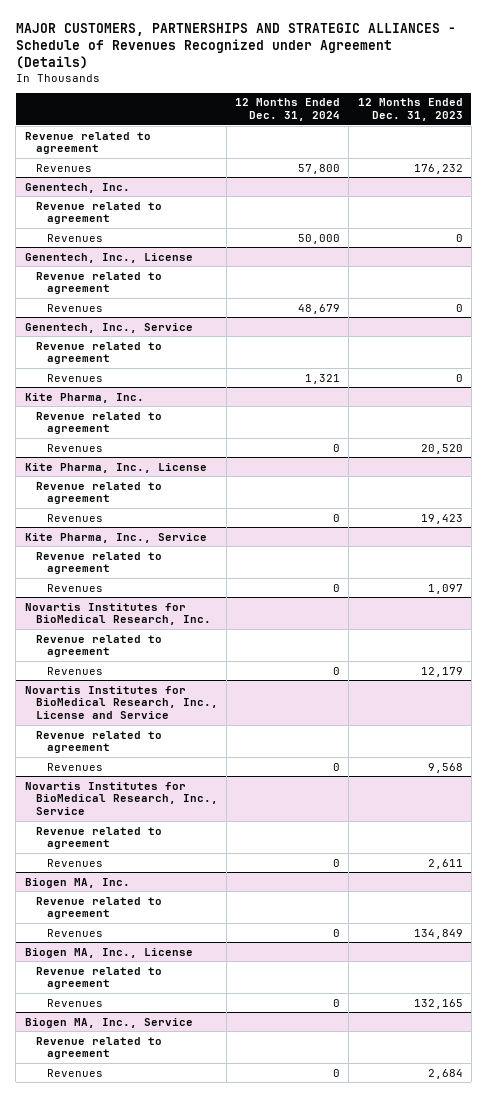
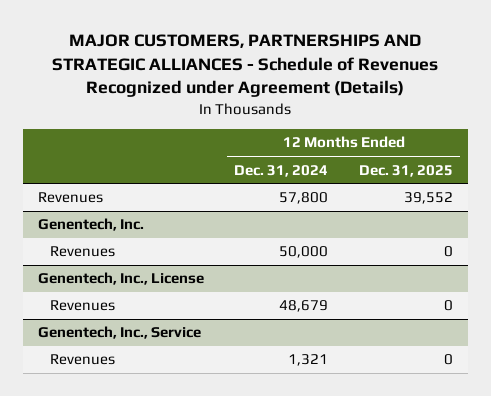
[357,98,463,122] 12 Months Ended Dec. 31, 2023 -> none
none -> [358,164,453,177] Dec. 31, 2025
[24,131,151,155] Revenue related to agreement -> none
[35,201,162,225] Revenue related to agreement -> none
[35,271,162,295] Revenue related to agreement -> none
[35,341,162,365] Revenue related to agreement -> none
[24,392,144,403] Kite Pharma, Inc. -> none
[35,411,162,435] Revenue related to agreement -> none
[46,443,103,452] Revenues -> none
[24,462,207,473] Kite Pharma, Inc., License -> none
[35,481,162,505] Revenue related to agreement -> none
[46,513,103,522] Revenues -> none
[24,532,207,543] Kite Pharma, Inc., Service -> none
[35,551,162,575] Revenue related to agreement -> none
[46,583,103,592] Revenues -> none
[24,602,211,626] Novartis Institutes for BioMedical Research, Inc. -> none
[35,634,162,658] Revenue related to agreement -> none
[46,666,103,675] Revenues -> none
[24,685,218,720] Novartis Institutes for BioMedical Research, Inc., License and Service -> none
[35,730,162,754] Revenue related to agreement -> none
[46,762,103,771] Revenues -> none
[24,781,218,816] Novartis Institutes for BioMedical Research, Inc., Service -> none
[35,826,162,850] Revenue related to agreement -> none
[46,858,103,867] Revenues -> none
[24,877,130,888] Biogen MA, Inc. -> none
[35,896,162,920] Revenue related to agreement -> none
[46,928,103,937] Revenues -> none
[24,947,193,958] Biogen MA, Inc., License -> none
[35,966,162,990] Revenue related to agreement -> none
[46,998,103,1007] Revenues -> none
[24,1017,193,1028] Biogen MA, Inc., Service -> none
[35,1036,162,1060] Revenue related to agreement -> none
[46,1068,103,1077] Revenues -> none

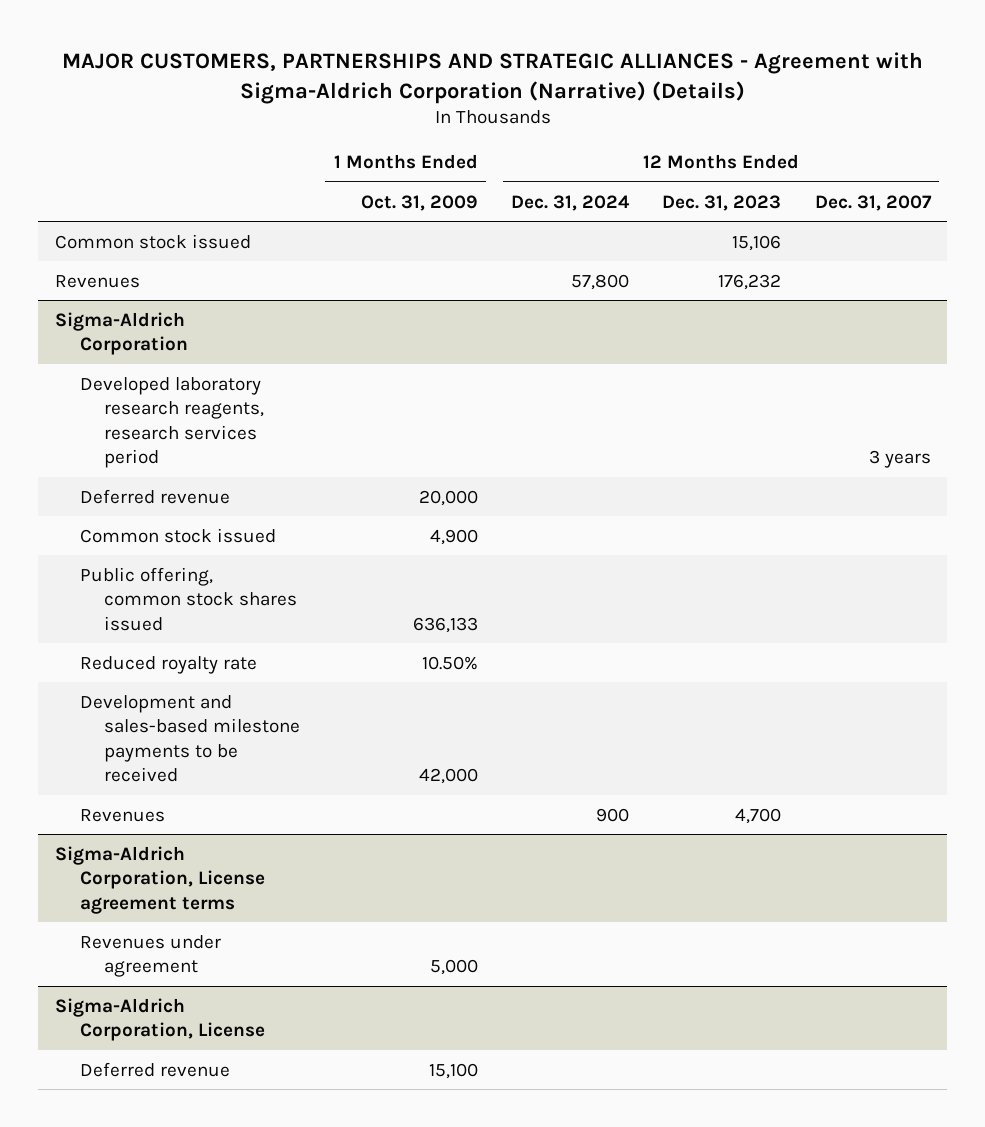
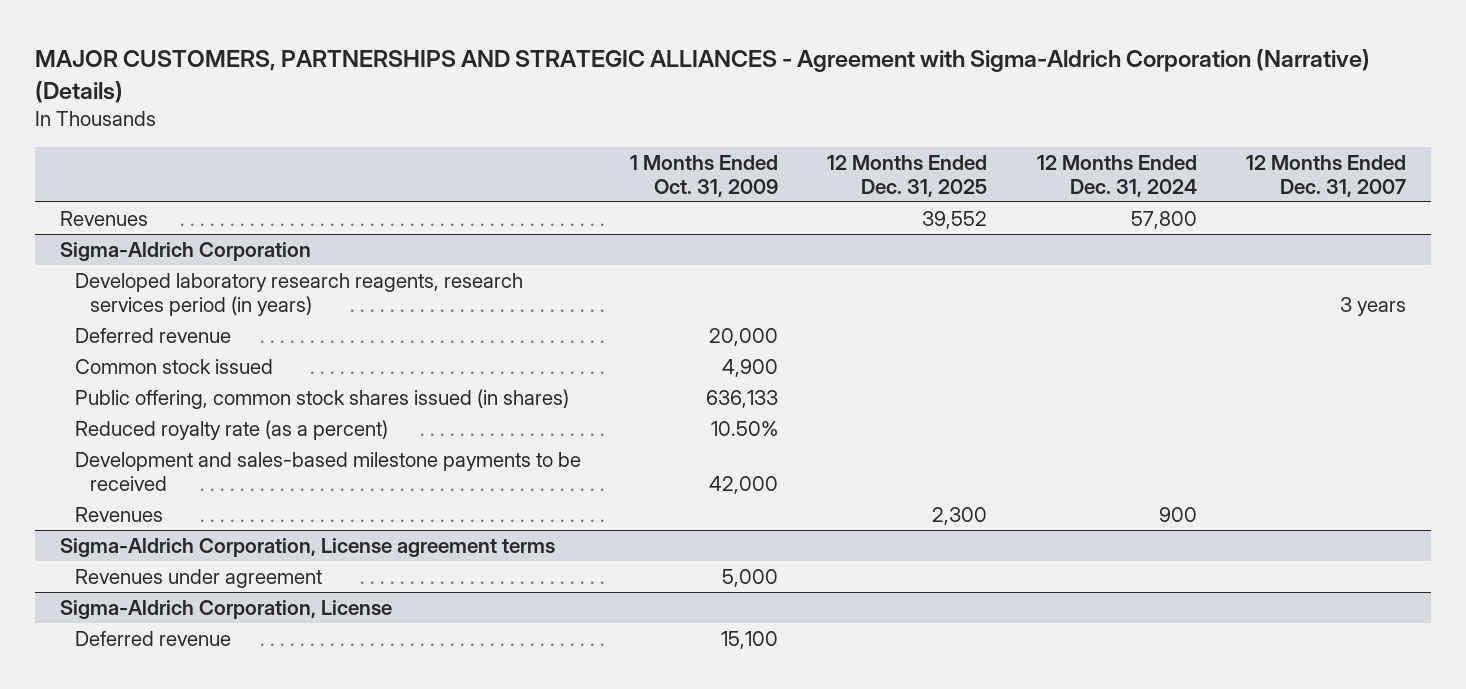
[662,194,782,211] Dec. 31, 2023 -> none
none -> [827,154,988,197] 12 Months Ended Dec. 31, 2025
[54,233,251,249] Common stock issued -> none
[79,376,265,469] Developed laboratory research reagents, research services period -> [74,272,523,316] Developed laboratory research reagents, research services period (in years)
[79,566,298,631] Public offering, common stock shares issued -> [74,388,569,409] Public offering, common stock shares issued (in shares)
[79,655,257,674] Reduced royalty rate -> [74,419,388,440] Reduced royalty rate (as a percent)

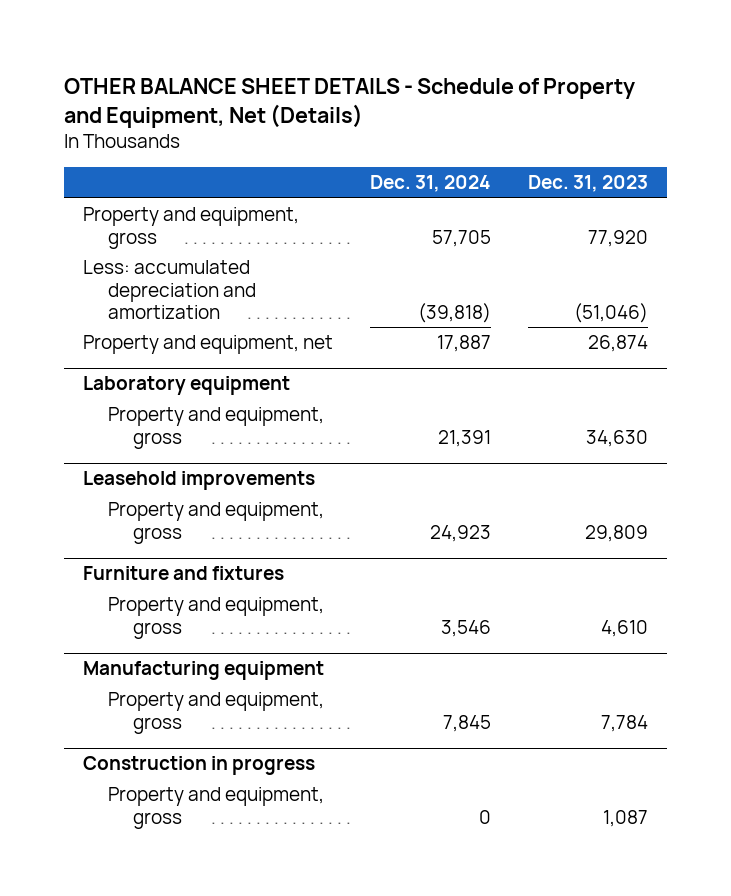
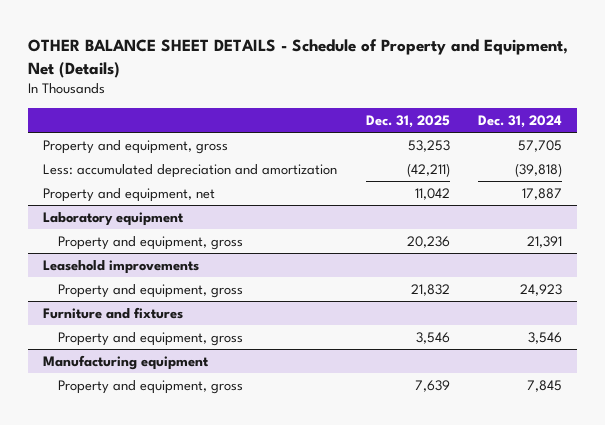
[528,175,649,193] Dec. 31, 2023 -> none
none -> [365,114,450,128] Dec. 31, 2025
[82,756,315,776] Construction in progress -> none
[108,787,325,829] Property and equipment, gross -> none

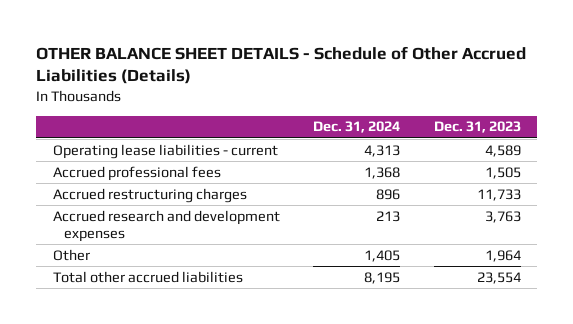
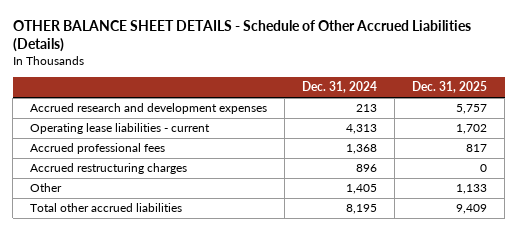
[433,121,521,134] Dec. 31, 2023 -> none
none -> [412,81,488,94] Dec. 31, 2025
[52,209,280,242] Accrued research and development expenses -> [30,103,268,115] Accrued research and development expenses

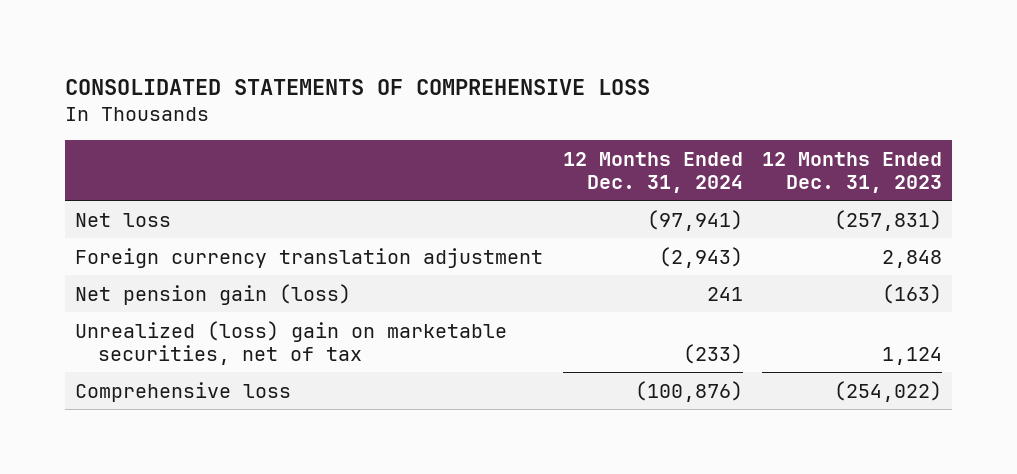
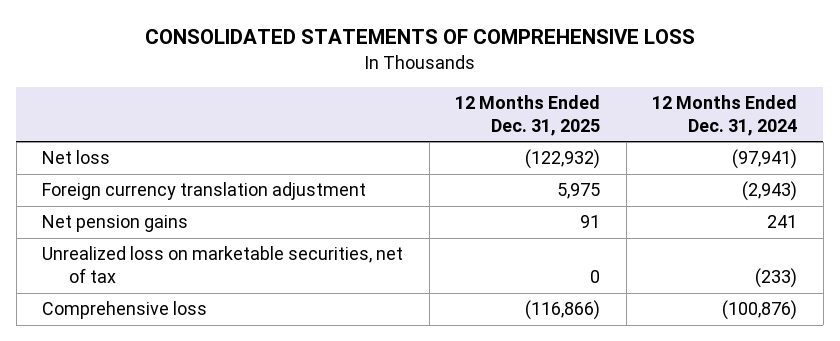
[762,151,943,193] 12 Months Ended Dec. 31, 2023 -> none
none -> [455,94,601,136] 12 Months Ended Dec. 31, 2025
[74,283,351,305] Net pension gain (loss) -> [42,215,189,233] Net pension gains
[74,320,507,365] Unrealized (loss) gain on marketable securities, net of tax -> [42,246,404,284] Unrealized loss on marketable securities, net of tax

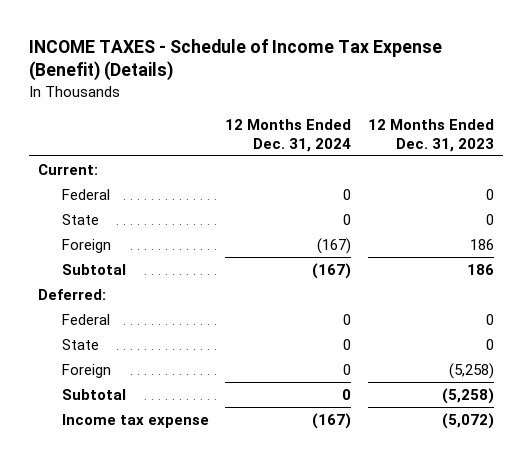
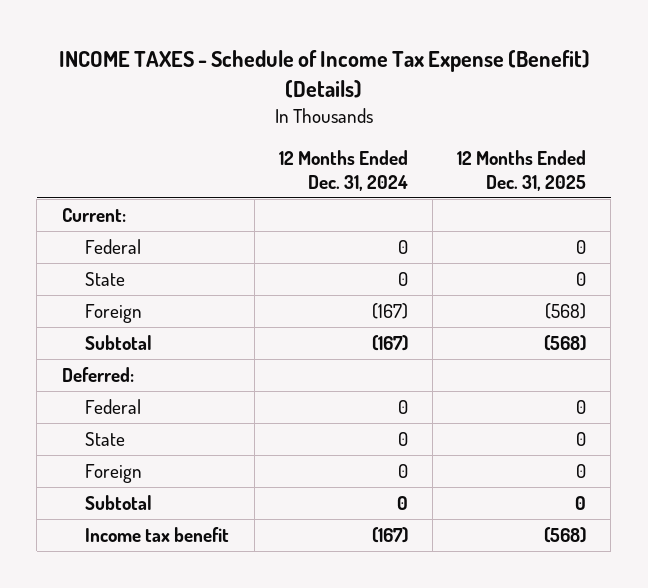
[368,118,495,153] 12 Months Ended Dec. 31, 2023 -> none
none -> [457,149,587,192] 12 Months Ended Dec. 31, 2025
[61,413,209,428] Income tax expense -> [85,526,230,542] Income tax benefit

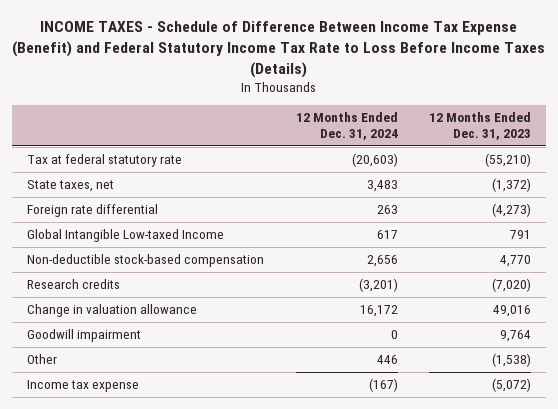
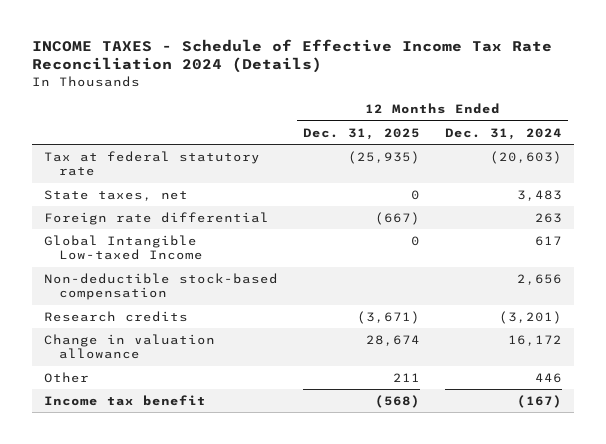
[12,21,546,78] INCOME TAXES - Schedule of Difference Between Income Tax Expense (Benefit) and Federal Statutory Income Tax Rate to Loss Before Income Taxes (Details) -> [31,38,552,74] INCOME TAXES - Schedule of Effective Income Tax Rate Reconciliation 2024 (Details)
[428,112,531,140] 12 Months Ended Dec. 31, 2023 -> none
none -> [303,127,421,140] Dec. 31, 2025
[27,329,142,343] Goodwill impairment -> none
[27,380,140,393] Income tax expense -> [44,394,207,406] Income tax benefit

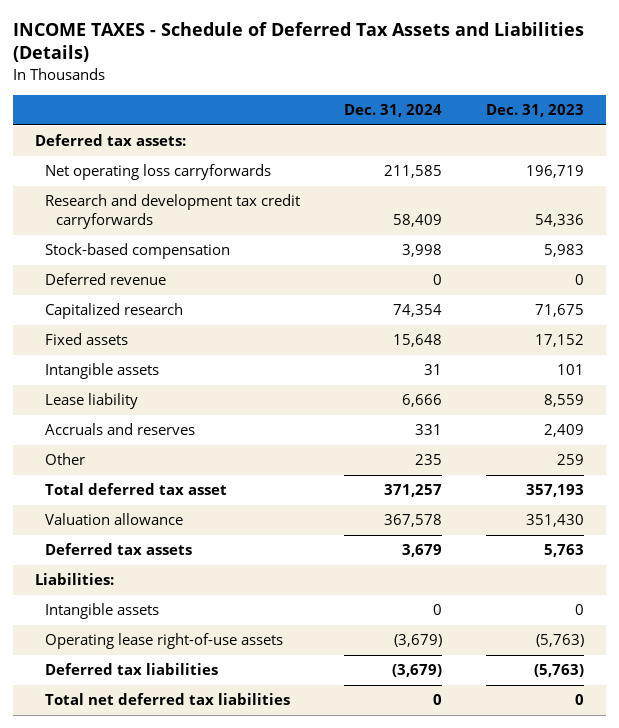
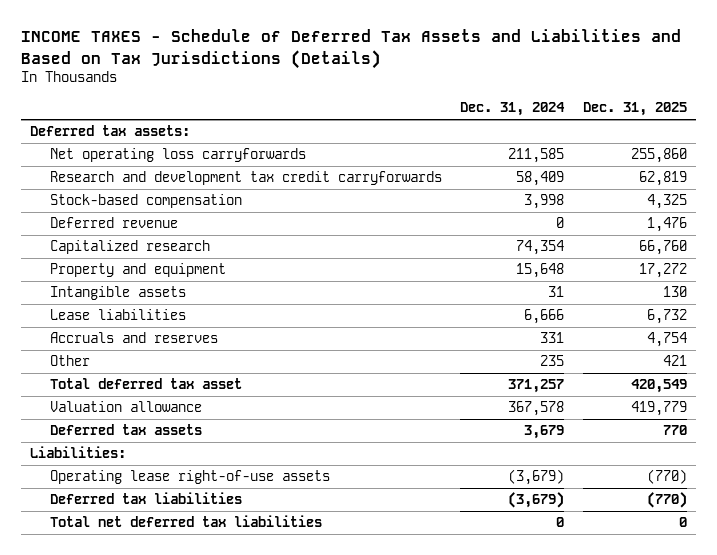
[12,22,584,63] INCOME TAXES - Schedule of Deferred Tax Assets and Liabilities (Details) -> [21,29,682,69] INCOME TAXES - Schedule of Deferred Tax Assets and Liabilities and Based on Tax Jurisdictions (Details)
[486,104,585,118] Dec. 31, 2023 -> none
none -> [582,102,687,117] Dec. 31, 2025
[45,333,129,346] Fixed assets -> [49,263,226,278] Property and equipment
[45,393,139,410] Lease liability -> [49,309,186,321] Lease liabilities
[45,603,160,620] Intangible assets -> none

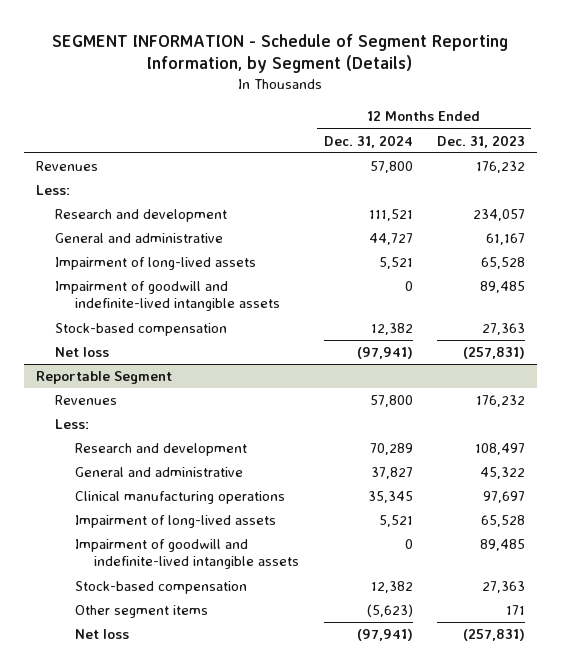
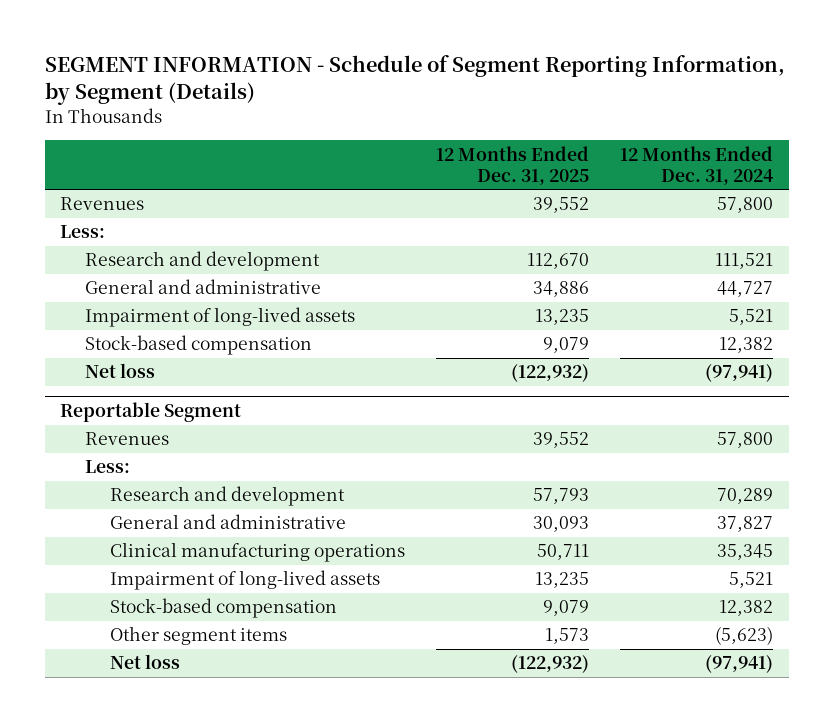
[436,134,525,148] Dec. 31, 2023 -> none
none -> [436,145,590,185] 12 Months Ended Dec. 31, 2025
[55,281,280,312] Impairment of goodwill and indefinite-lived intangible assets -> none
[74,539,300,570] Impairment of goodwill and indefinite-lived intangible assets -> none

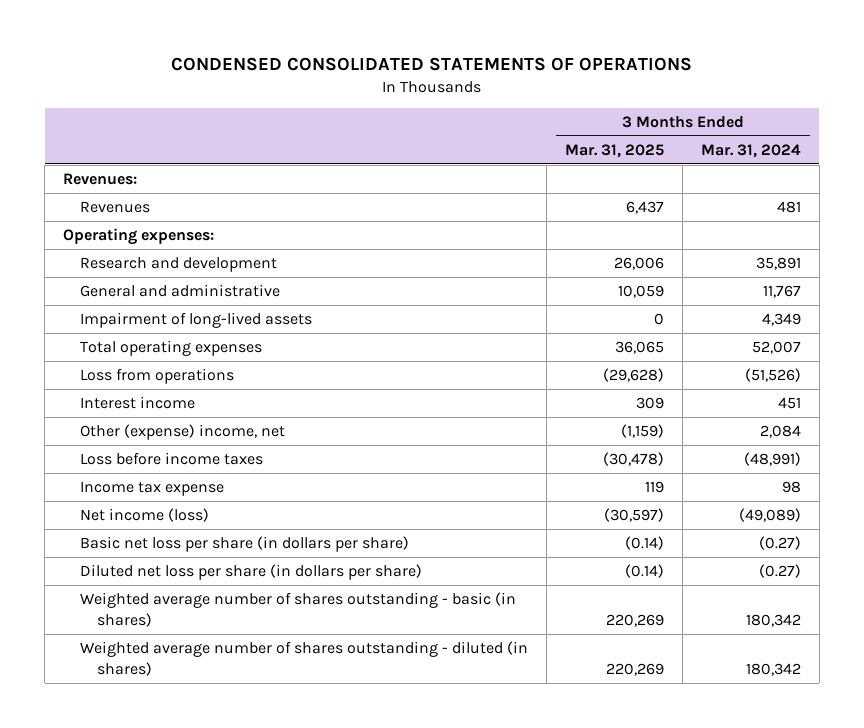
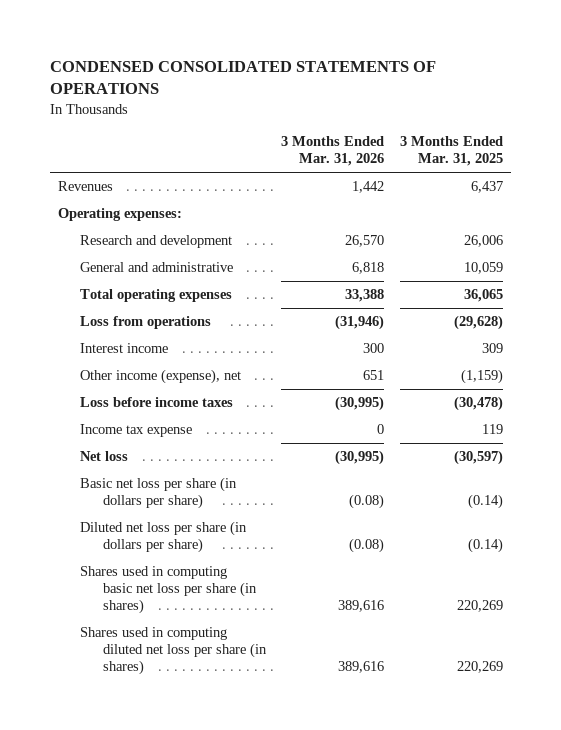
[700,144,801,159] Mar. 31, 2024 -> none
none -> [281,136,385,167] 3 Months Ended Mar. 31, 2026
[63,173,138,186] Revenues: -> none
[79,312,312,329] Impairment of long-lived assets -> none
[79,424,285,441] Other (expense) income, net -> [80,369,242,385] Other income (expense), net
[79,508,209,523] Net income (loss) -> [80,451,129,462] Net loss
[79,592,516,628] Weighted average number of shares outstanding - basic (in shares) -> [80,566,257,615] Shares used in computing basic net loss per share (in shares)
[79,641,528,677] Weighted average number of shares outstanding - diluted (in shares) -> [80,627,267,676] Shares used in computing diluted net loss per share (in shares)

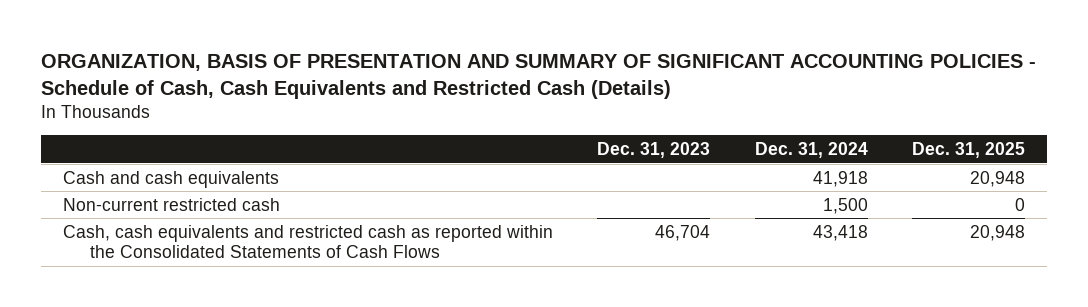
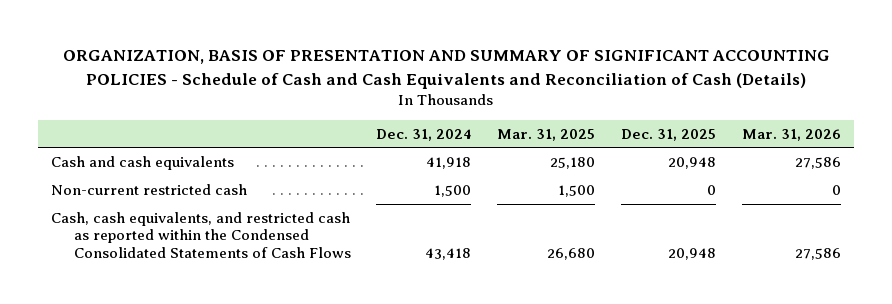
[41,54,1037,99] ORGANIZATION, BASIS OF PRESENTATION AND SUMMARY OF SIGNIFICANT ACCOUNTING POLICIES - Schedule of Cash, Cash Equivalents and Restricted Cash (Details) -> [62,50,830,89] ORGANIZATION, BASIS OF PRESENTATION AND SUMMARY OF SIGNIFICANT ACCOUNTING POLICIES - Schedule of Cash and Cash Equivalents and Reconciliation of Cash (Details)
[597,142,711,159] Dec. 31, 2023 -> none
none -> [497,128,596,141] Mar. 31, 2025
none -> [741,128,841,141] Mar. 31, 2026
[63,224,554,259] Cash, cash equivalents and restricted cash as reported within the Consolidated Statements of Cash Flows -> [51,212,351,258] Cash, cash equivalents, and restricted cash as reported within the Condensed Consolidated Statements of Cash Flows

